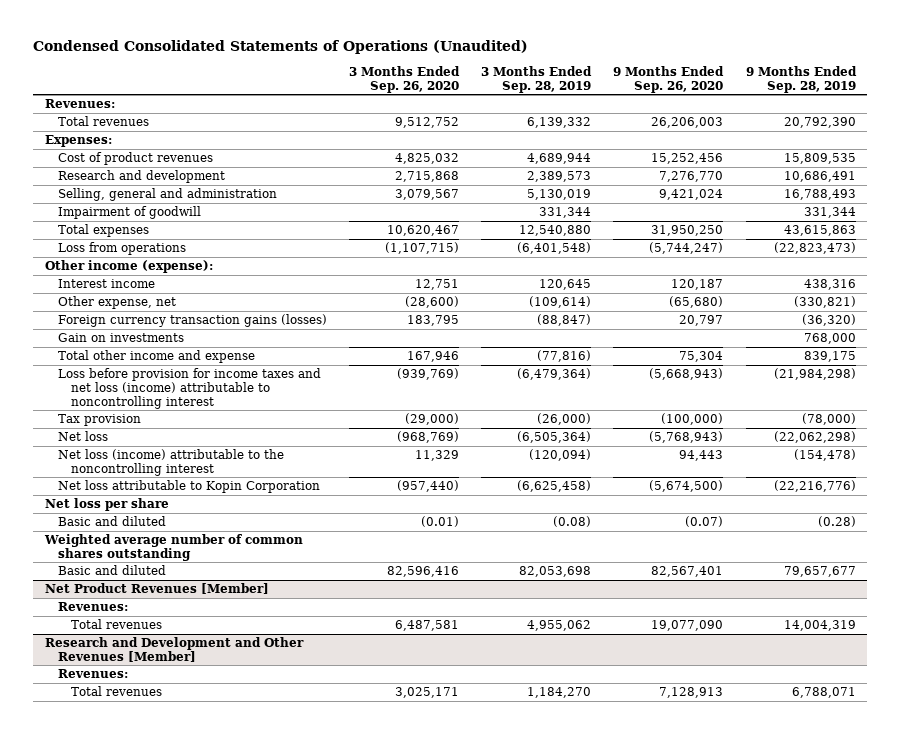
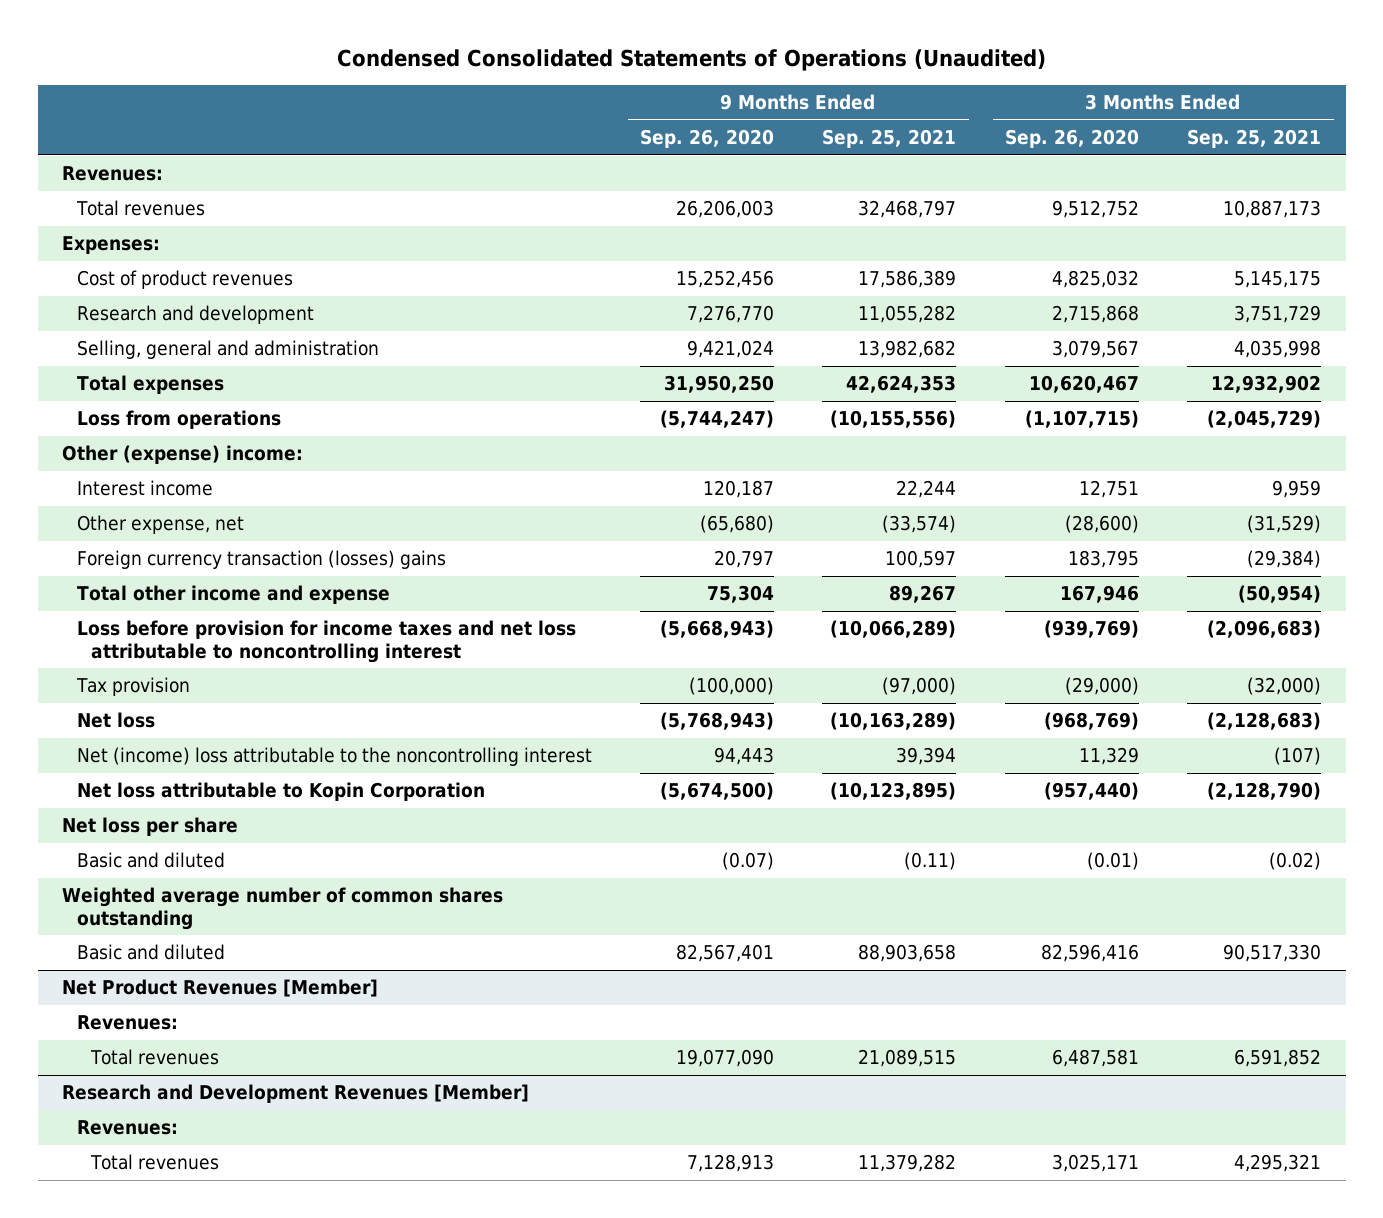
[481,66,593,93] 3 Months Ended Sep. 28, 2019 -> none
[745,66,857,93] 9 Months Ended Sep. 28, 2019 -> none
none -> [822,128,957,148] Sep. 25, 2021
none -> [1187,128,1322,148] Sep. 25, 2021
[57,206,201,220] Impairment of goodwill -> none
[44,260,213,274] Other income (expense): -> [61,445,303,465] Other (expense) income:
[57,333,184,343] Gain on investments -> none
[57,314,327,328] Foreign currency transaction gains (losses) -> [76,550,446,570] Foreign currency transaction (losses) gains
[57,368,321,409] Loss before provision for income taxes and net loss (income) attributable to noncontrolling interest -> [76,620,576,663] Loss before provision for income taxes and net loss attributable to noncontrolling interest
[57,449,284,476] Net loss (income) attributable to the noncontrolling interest -> [76,747,592,767] Net (income) loss attributable to the noncontrolling interest
[44,637,304,662] Research and Development and Other Revenues [Member] -> [61,1084,529,1104] Research and Development Revenues [Member]

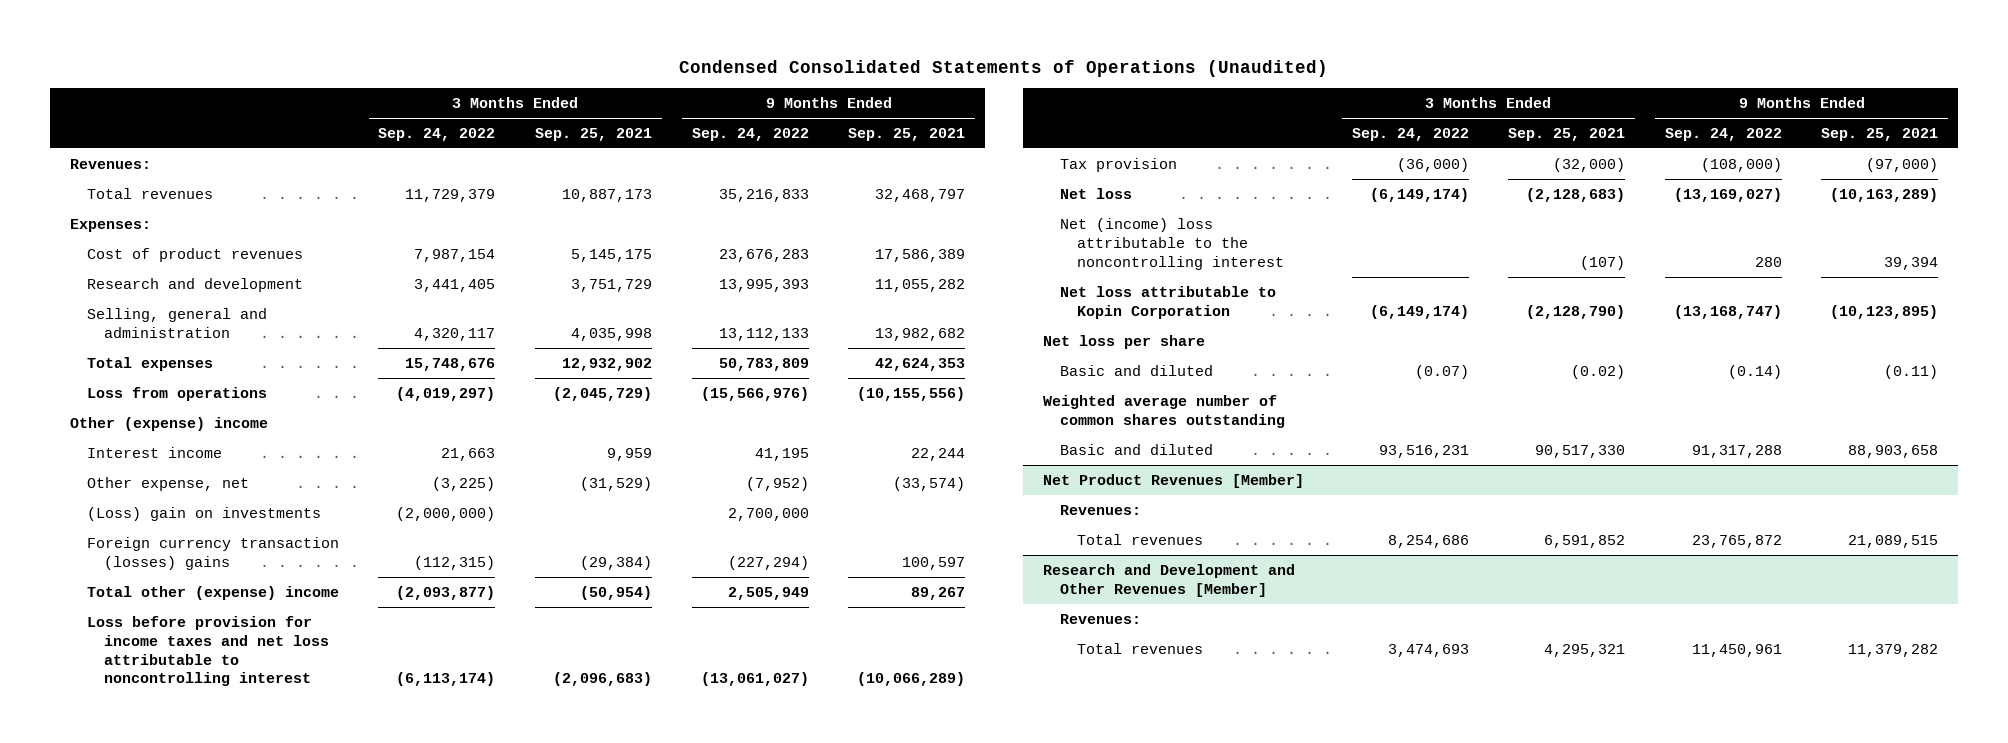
[639,128,774,148] Sep. 26, 2020 -> none
[1004,128,1139,148] Sep. 26, 2020 -> none
none -> [378,127,496,141] Sep. 24, 2022
none -> [691,127,809,141] Sep. 24, 2022
[61,445,303,465] Other (expense) income: -> [69,416,268,431] Other (expense) income
none -> [86,506,321,521] (Loss) gain on investments
[76,585,390,605] Total other income and expense -> [86,585,339,600] Total other (expense) income
[61,1084,529,1104] Research and Development Revenues [Member] -> [1042,563,1295,597] Research and Development and Other Revenues [Member]

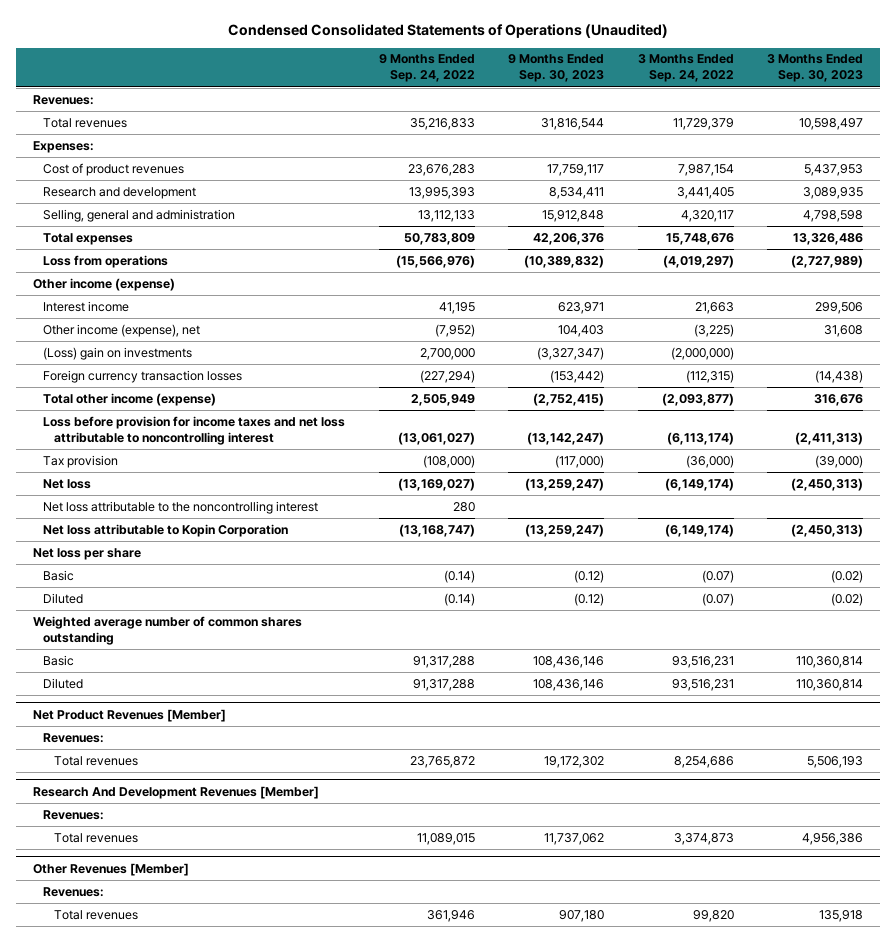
[535,127,653,141] Sep. 25, 2021 -> none
[848,127,966,141] Sep. 25, 2021 -> none
none -> [508,54,605,83] 9 Months Ended Sep. 30, 2023
none -> [766,54,863,83] 3 Months Ended Sep. 30, 2023
[69,416,268,431] Other (expense) income -> [32,277,175,291] Other income (expense)
[86,476,249,491] Other expense, net -> [43,323,201,337] Other income (expense), net
[86,536,339,570] Foreign currency transaction (losses) gains -> [43,369,243,383] Foreign currency transaction losses
[86,585,339,600] Total other (expense) income -> [43,392,217,406] Total other income (expense)
[1059,217,1285,270] Net (income) loss attributable to the noncontrolling interest -> [43,500,319,514] Net loss attributable to the noncontrolling interest
[1059,364,1213,376] Basic and diluted -> [43,569,75,581] Basic
none -> [43,592,84,604] Diluted
[1059,443,1213,455] Basic and diluted -> [43,654,75,666] Basic
none -> [43,677,84,689] Diluted
[1042,563,1295,597] Research and Development and Other Revenues [Member] -> [32,785,319,799] Research And Development Revenues [Member]
[1387,643,1469,657] 3,474,693 -> [673,832,734,845] 3,374,873
[1691,643,1782,657] 11,450,961 -> [416,832,475,845] 11,089,015
none -> [32,862,189,876] Other Revenues [Member]
none -> [43,886,105,897] Revenues:
none -> [54,909,139,920] Total revenues

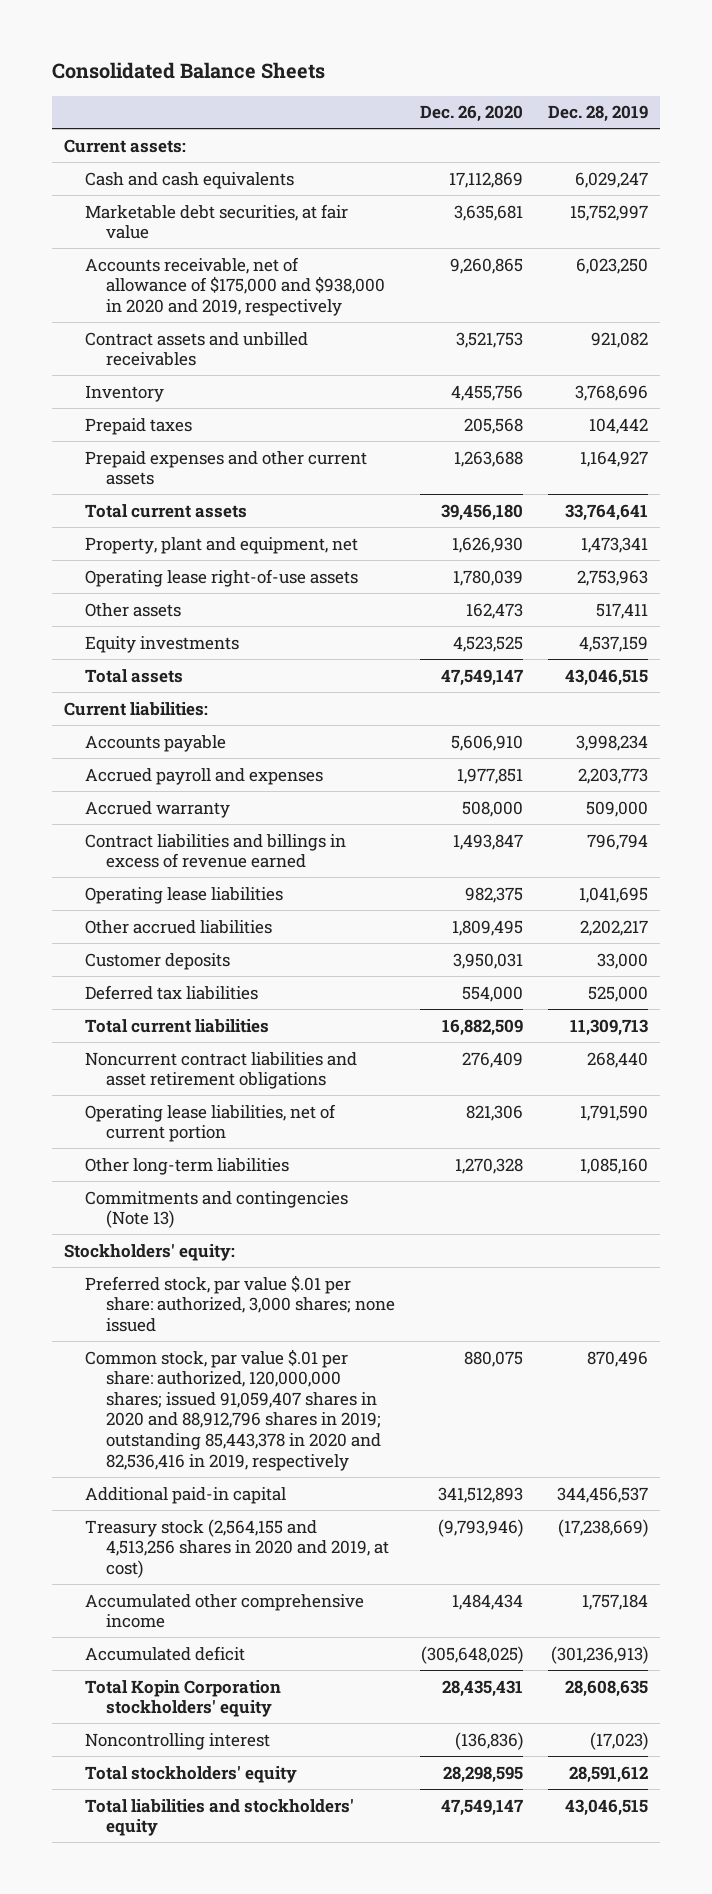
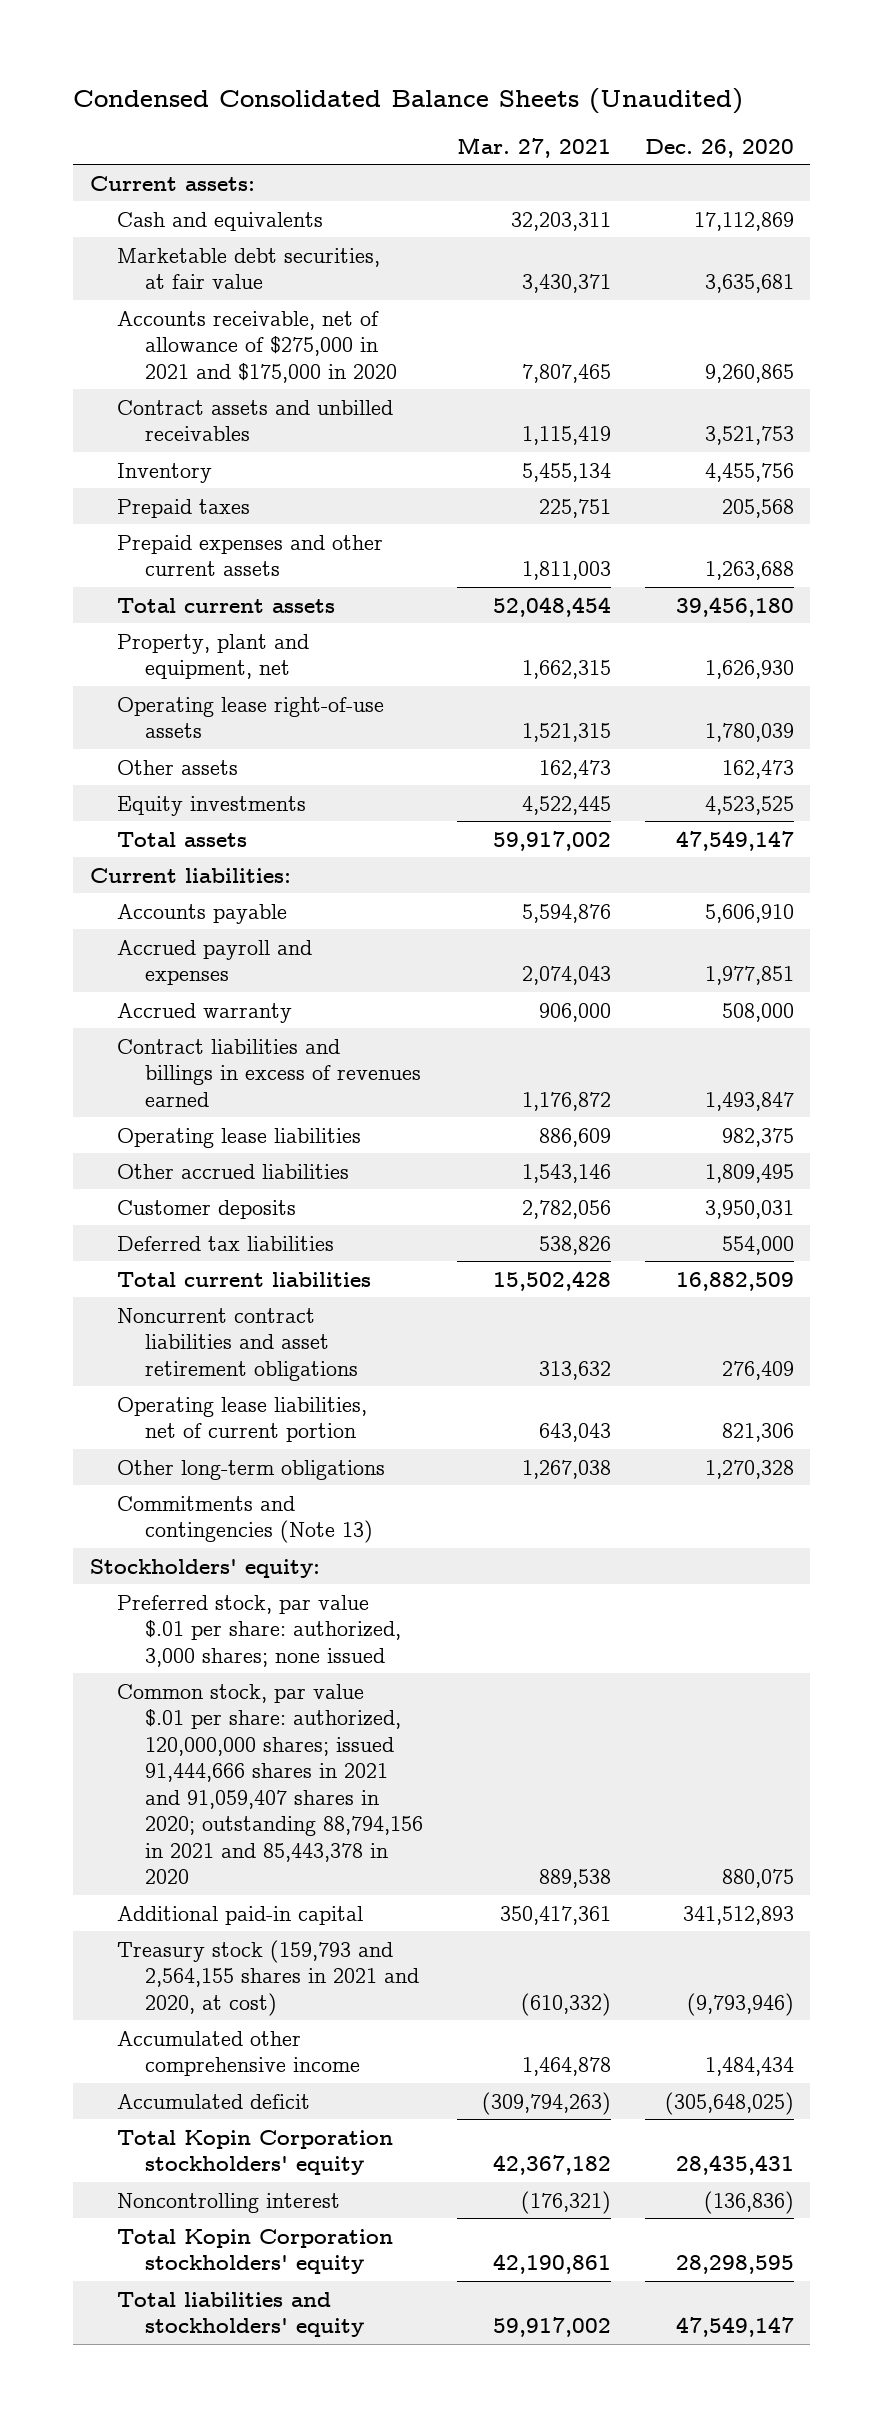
[51,62,325,80] Consolidated Balance Sheets -> [72,87,743,114] Condensed Consolidated Balance Sheets (Unaudited)
[547,105,648,123] Dec. 28, 2019 -> none
none -> [456,136,611,158] Mar. 27, 2021
[85,171,295,189] Cash and cash equivalents -> [117,211,324,231] Cash and equivalents
[85,256,386,316] Accounts receivable, net of allowance of $175,000 and $938,000 in 2020 and 2019, respectively -> [117,310,397,383] Accounts receivable, net of allowance of $275,000 in 2021 and $175,000 in 2020
[85,833,347,869] Contract liabilities and billings in excess of revenue earned -> [117,1038,421,1107] Contract liabilities and billings in excess of revenues earned
[85,1157,290,1175] Other long-term liabilities -> [117,1459,386,1480] Other long-term obligations
[85,1348,382,1471] Common stock, par value $.01 per share: authorized, 120,000,000 shares; issued 91,059,407 shares in 2020 and 88,912,796 shares in 2019; outstanding 85,443,378 in 2020 and 82,536,416 in 2019, respectively -> [117,1683,423,1884] Common stock, par value $.01 per share: authorized, 120,000,000 shares; issued 91,444,666 shares in 2021 and 91,059,407 shares in 2020; outstanding 88,794,156 in 2021 and 85,443,378 in 2020
[85,1518,390,1578] Treasury stock (2,564,155 and 4,513,256 shares in 2020 and 2019, at cost) -> [117,1939,419,2016] Treasury stock (159,793 and 2,564,155 shares in 2021 and 2020, at cost)
[85,1765,298,1783] Total stockholders' equity -> [117,2228,394,2275] Total Kopin Corporation stockholders' equity

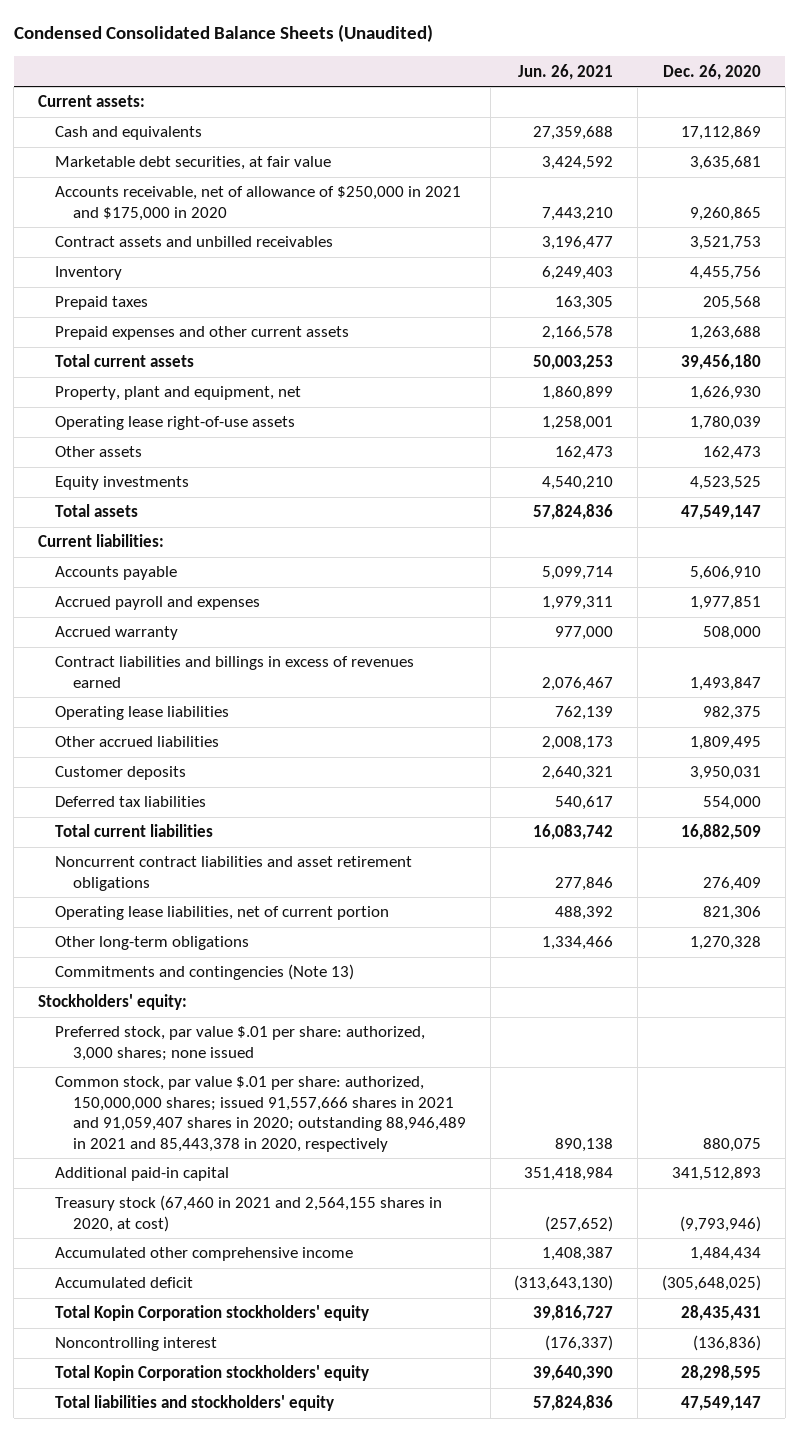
[456,136,611,158] Mar. 27, 2021 -> none
none -> [518,63,614,80] Jun. 26, 2021
[117,310,397,383] Accounts receivable, net of allowance of $275,000 in 2021 and $175,000 in 2020 -> [55,186,462,221] Accounts receivable, net of allowance of $250,000 in 2021 and $175,000 in 2020
[117,1683,423,1884] Common stock, par value $.01 per share: authorized, 120,000,000 shares; issued 91,444,666 shares in 2021 and 91,059,407 shares in 2020; outstanding 88,794,156 in 2021 and 85,443,378 in 2020 -> [55,1076,466,1152] Common stock, par value $.01 per share: authorized, 150,000,000 shares; issued 91,557,666 shares in 2021 and 91,059,407 shares in 2020; outstanding 88,946,489 in 2021 and 85,443,378 in 2020, respectively
[117,1939,419,2016] Treasury stock (159,793 and 2,564,155 shares in 2021 and 2020, at cost) -> [55,1195,443,1232] Treasury stock (67,460 in 2021 and 2,564,155 shares in 2020, at cost)

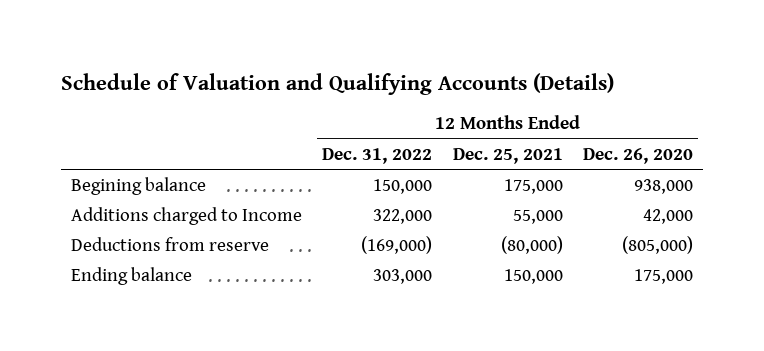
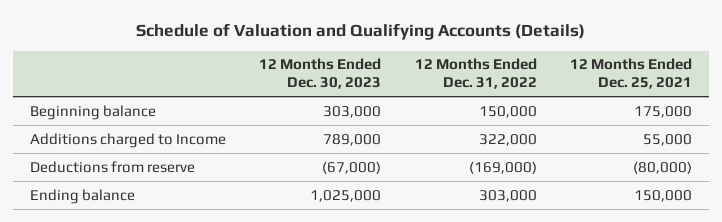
[583,147,694,164] Dec. 26, 2020 -> none
none -> [259,58,382,89] 12 Months Ended Dec. 30, 2023
[70,176,206,195] Begining balance -> [29,104,156,120] Beginning balance

